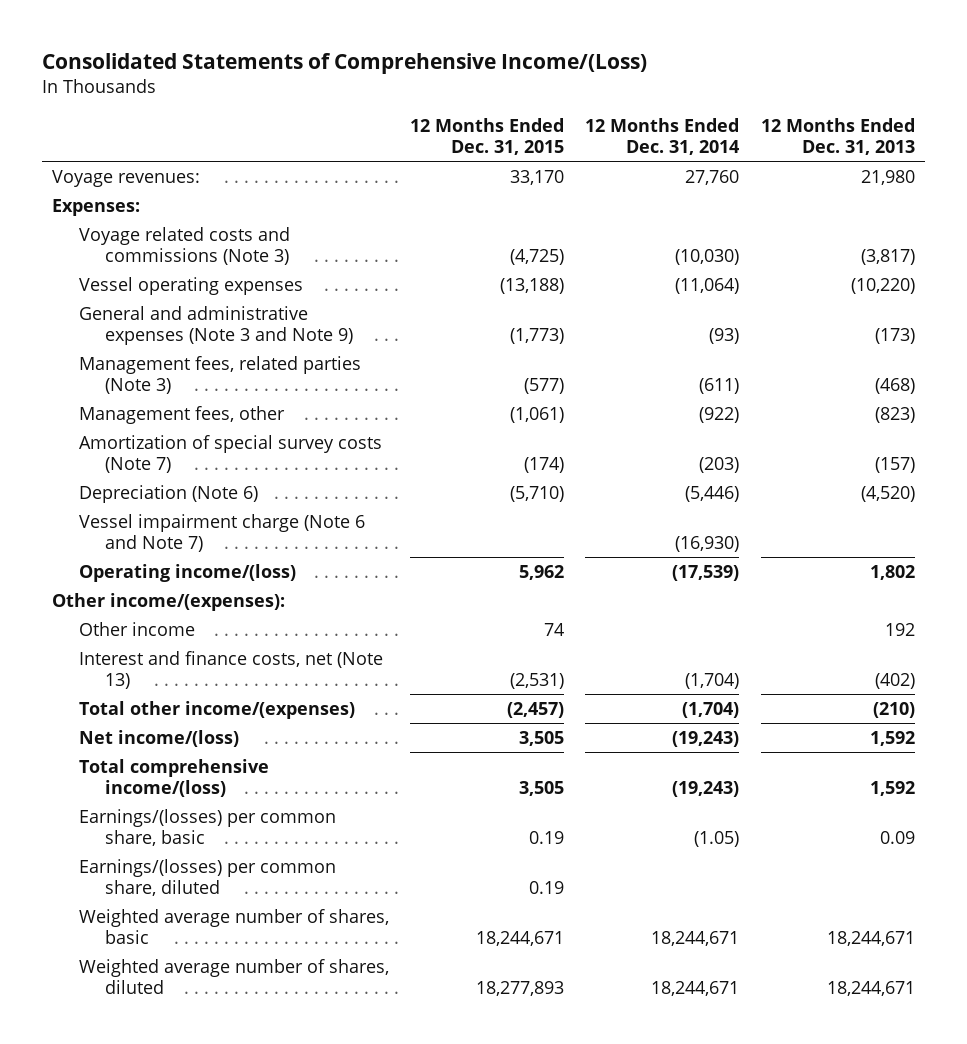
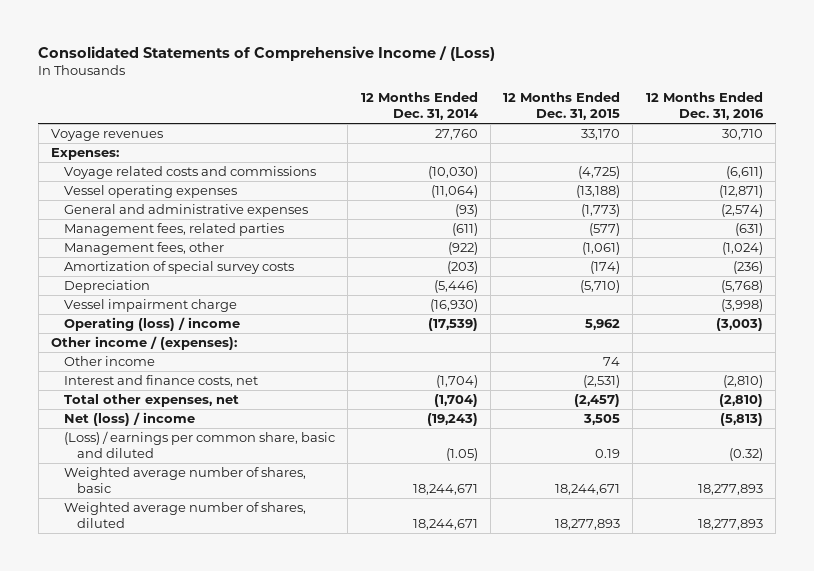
[41,53,647,75] Consolidated Statements of Comprehensive Income/(Loss) -> [38,45,496,61] Consolidated Statements of Comprehensive Income / (Loss)
[760,118,915,155] 12 Months Ended Dec. 31, 2013 -> none
none -> [645,92,764,121] 12 Months Ended Dec. 31, 2016
[52,170,201,188] Voyage revenues: -> [50,129,163,142] Voyage revenues
[78,227,290,265] Voyage related costs and commissions (Note 3) -> [63,166,316,180] Voyage related costs and commissions
[78,306,354,345] General and administrative expenses (Note 3 and Note 9) -> [63,204,308,218] General and administrative expenses
[78,356,361,394] Management fees, related parties (Note 3) -> [63,223,284,237] Management fees, related parties
[78,435,382,473] Amortization of special survey costs (Note 7) -> [63,261,294,275] Amortization of special survey costs
[78,485,258,504] Depreciation (Note 6) -> [63,280,150,294] Depreciation
[78,514,365,552] Vessel impairment charge (Note 6 and Note 7) -> [63,299,237,313] Vessel impairment charge
[78,564,296,583] Operating income/(loss) -> [63,317,240,332] Operating (loss) / income
[52,593,286,612] Other income/(expenses): -> [50,336,237,351] Other income / (expenses):
[78,759,269,797] Total comprehensive income/(loss) -> none
[78,859,336,896] Earnings/(losses) per common share, diluted -> none
[78,651,383,689] Interest and finance costs, net (Note 13) -> [63,375,258,388] Interest and finance costs, net
[78,701,355,720] Total other income/(expenses) -> [63,394,239,408] Total other expenses, net
[78,730,239,748] Net income/(loss) -> [63,412,195,427] Net (loss) / income
[78,809,336,846] Earnings/(losses) per common share, basic -> [63,431,335,459] (Loss) / earnings per common share, basic and diluted

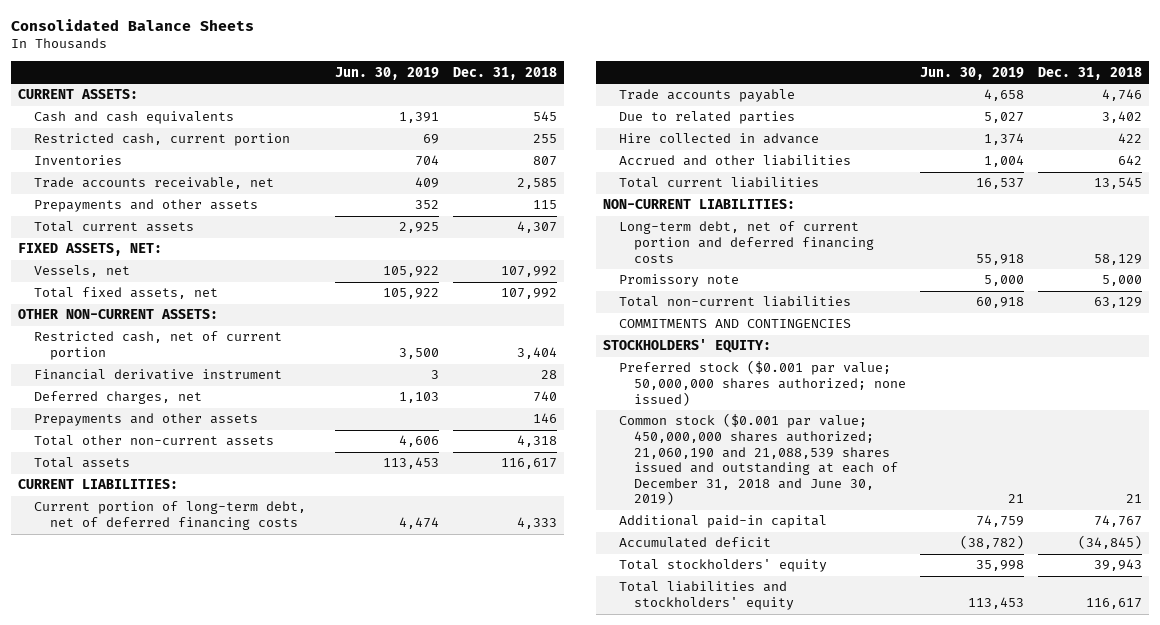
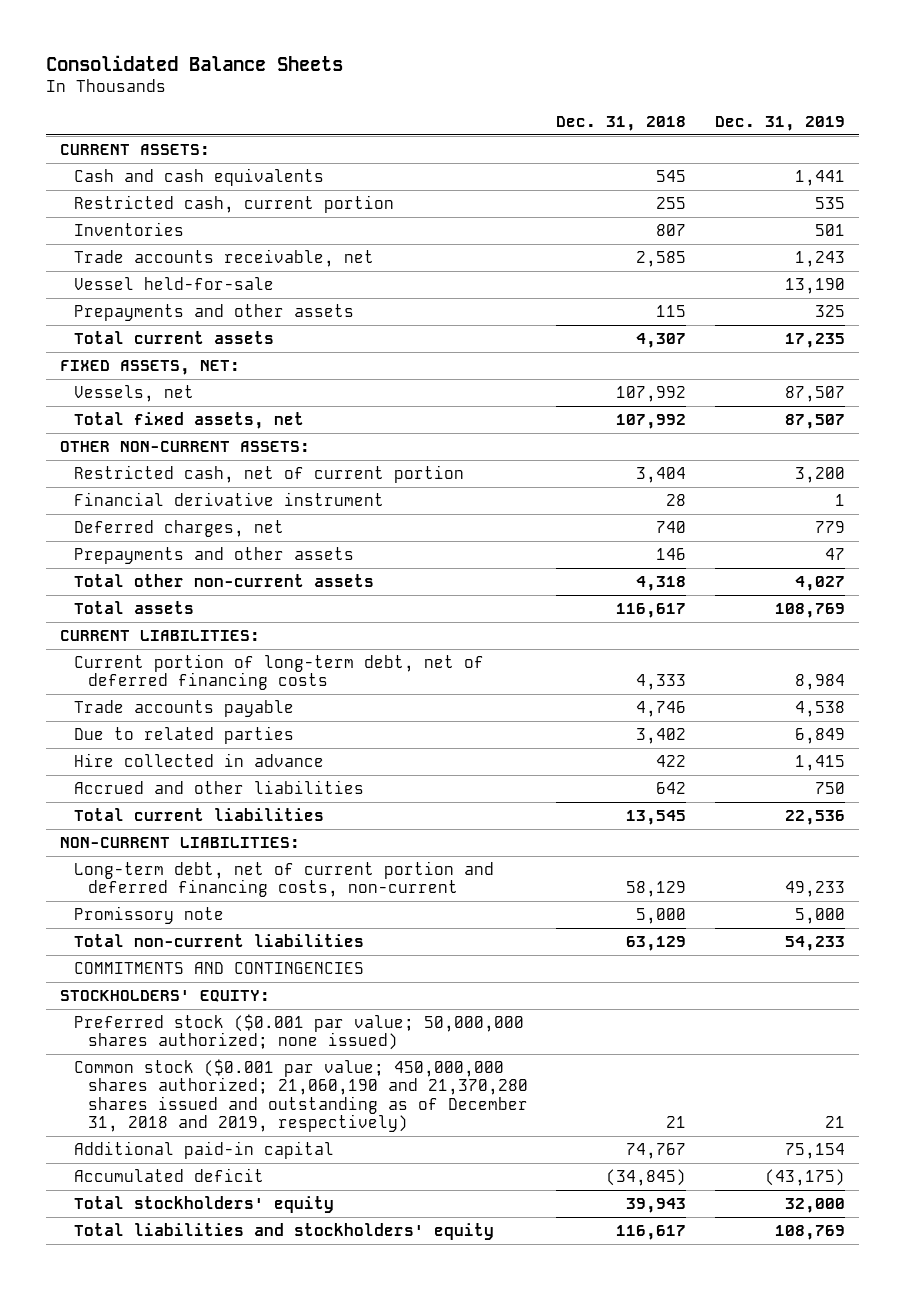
[335,66,440,80] Jun. 30, 2019 -> none
none -> [714,115,845,131] Dec. 31, 2019
none -> [74,277,275,291] Vessel held-for-sale
[618,221,875,263] Long-term debt, net of current portion and deferred financing costs -> [74,861,495,898] Long-term debt, net of current portion and deferred financing costs, non-current
[618,413,899,506] Common stock ($0.001 par value; 450,000,000 shares authorized; 21,060,190 and 21,088,539 shares issued and outstanding at each of December 31, 2018 and June 30, 2019) -> [74,1059,529,1133] Common stock ($0.001 par value; 450,000,000 shares authorized; 21,060,190 and 21,370,280 shares issued and outstanding as of December 31, 2018 and 2019, respectively)

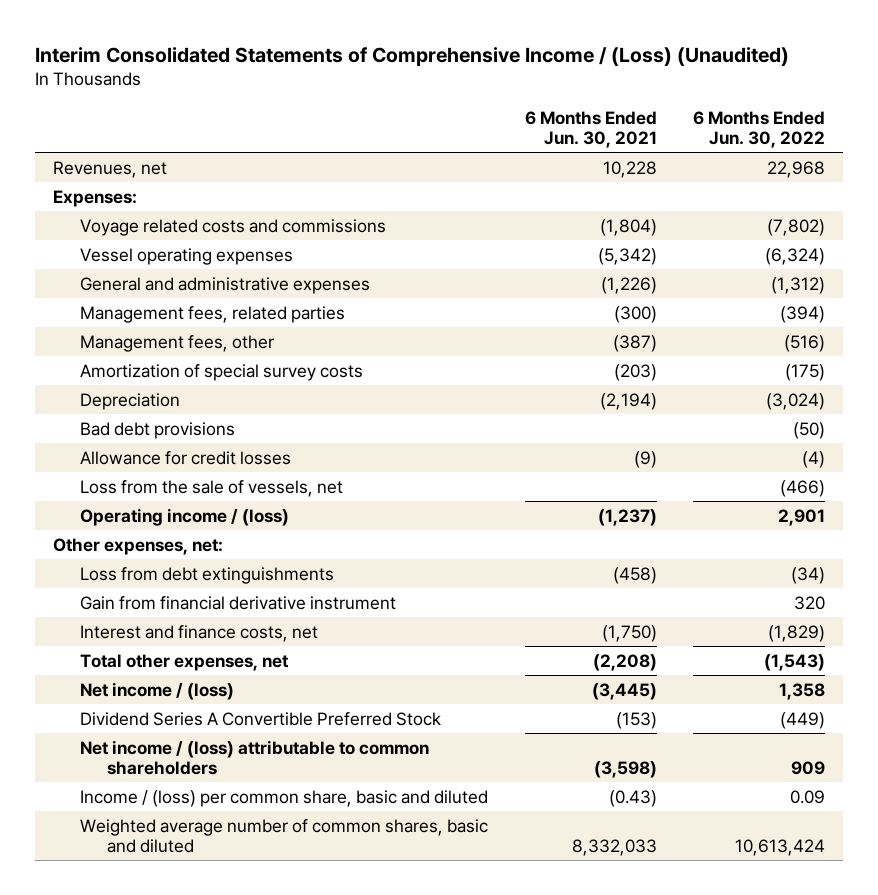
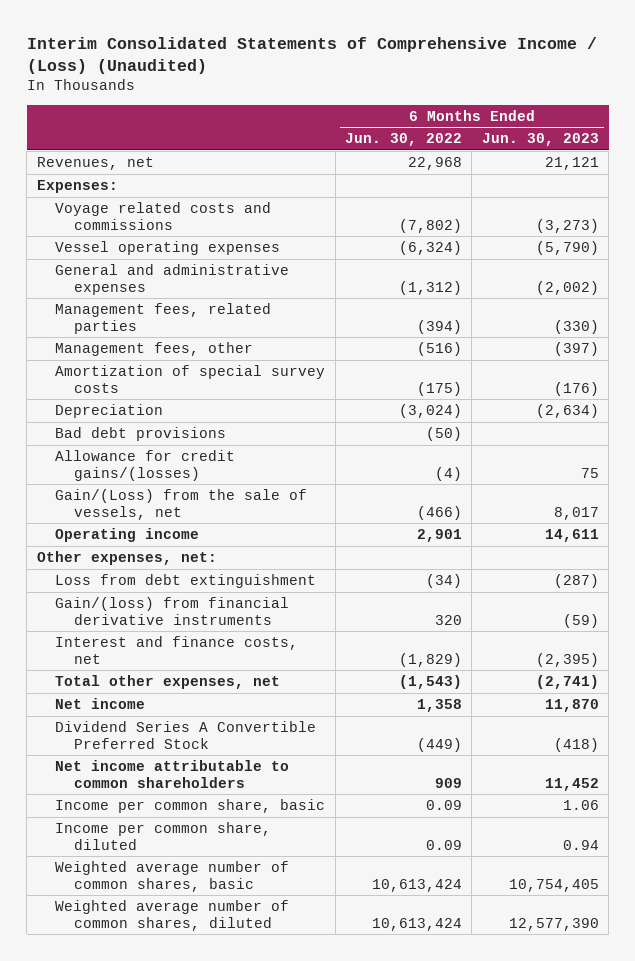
[524,110,657,148] 6 Months Ended Jun. 30, 2021 -> none
none -> [481,133,599,147] Jun. 30, 2023
[80,450,292,465] Allowance for credit losses -> [55,450,236,481] Allowance for credit gains/(losses)
[80,479,344,497] Loss from the sale of vessels, net -> [55,489,308,520] Gain/(Loss) from the sale of vessels, net
[80,507,290,526] Operating income / (loss) -> [55,528,200,543] Operating income
[80,566,335,584] Loss from debt extinguishments -> [55,574,317,589] Loss from debt extinguishment
[80,595,397,610] Gain from financial derivative instrument -> [55,597,290,625] Gain/(loss) from financial derivative instruments
[80,681,235,700] Net income / (loss) -> [55,698,146,710] Net income
[80,739,430,775] Net income / (loss) attributable to common shareholders -> [55,760,290,788] Net income attributable to common shareholders
[80,789,489,807] Income / (loss) per common share, basic and diluted -> [55,799,326,814] Income per common share, basic
none -> [55,822,272,850] Income per common share, diluted
[80,818,489,853] Weighted average number of common shares, basic and diluted -> [55,861,290,892] Weighted average number of common shares, basic
none -> [55,900,290,931] Weighted average number of common shares, diluted

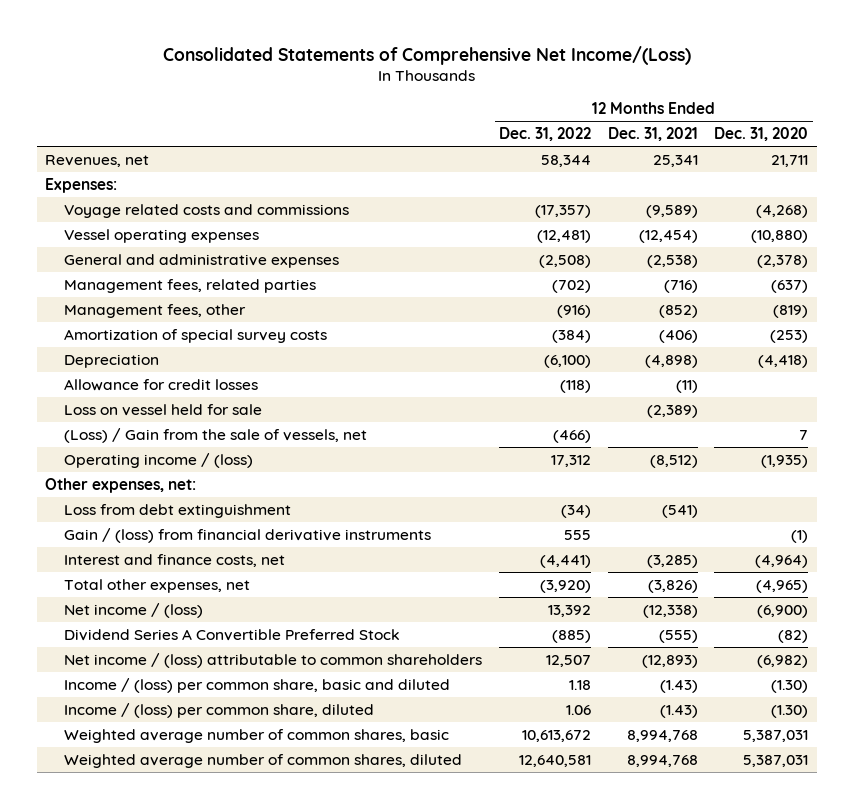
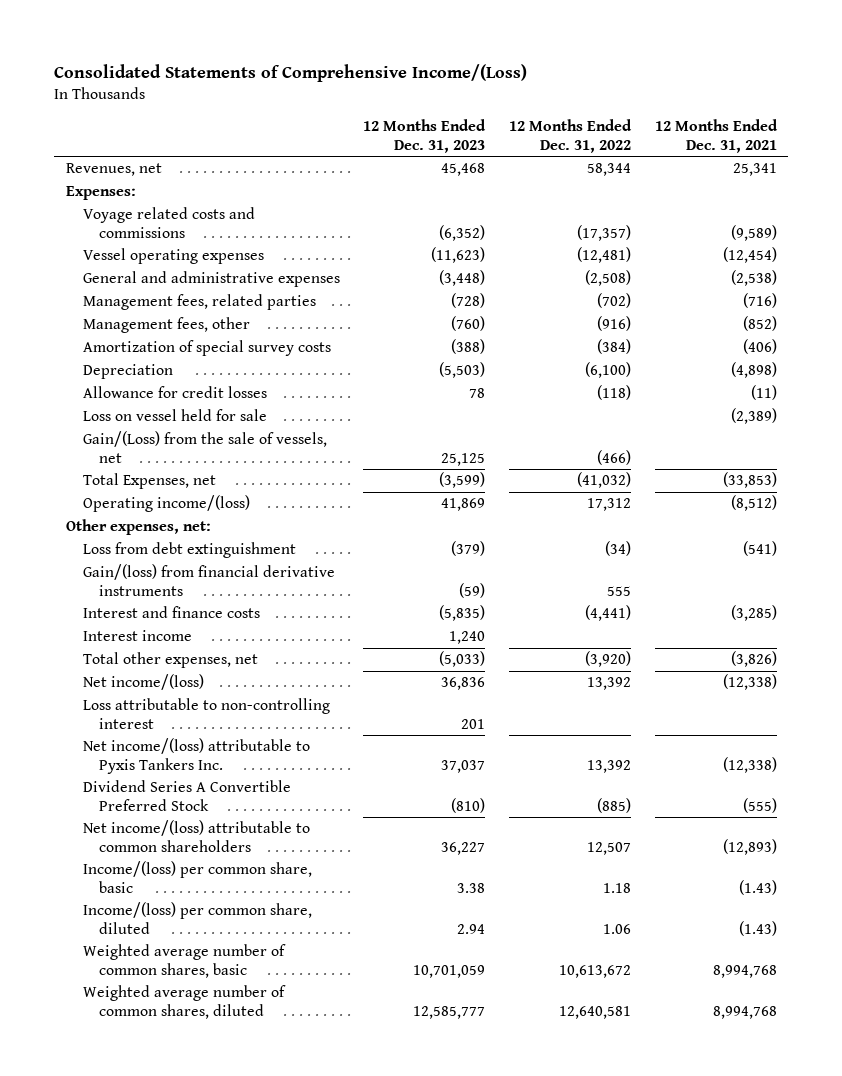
[162,45,691,65] Consolidated Statements of Comprehensive Net Income/(Loss) -> [53,64,527,83] Consolidated Statements of Comprehensive Income/(Loss)
[714,127,809,142] Dec. 31, 2020 -> none
none -> [363,119,487,153] 12 Months Ended Dec. 31, 2023
[64,427,368,443] (Loss) / Gain from the sale of vessels, net -> [82,431,327,463] Gain/(Loss) from the sale of vessels, net
none -> [82,473,216,490] Total Expenses, net
[64,452,254,468] Operating income / (loss) -> [82,495,250,513] Operating income/(loss)
[64,527,432,543] Gain / (loss) from financial derivative instruments -> [82,564,335,596] Gain/(loss) from financial derivative instruments
[64,553,286,567] Interest and finance costs, net -> [82,606,260,619] Interest and finance costs
none -> [82,630,192,642] Interest income
none -> [82,674,204,691] Net income/(loss)
none -> [82,698,330,729] Loss attributable to non-controlling interest
[64,602,204,618] Net income / (loss) -> [82,738,310,774] Net income/(loss) attributable to Pyxis Tankers Inc.
[64,652,483,668] Net income / (loss) attributable to common shareholders -> [82,820,310,852] Net income/(loss) attributable to common shareholders
[64,677,451,693] Income / (loss) per common share, basic and diluted -> [82,861,312,893] Income/(loss) per common share, basic
[64,702,375,718] Income / (loss) per common share, diluted -> [82,902,312,934] Income/(loss) per common share, diluted

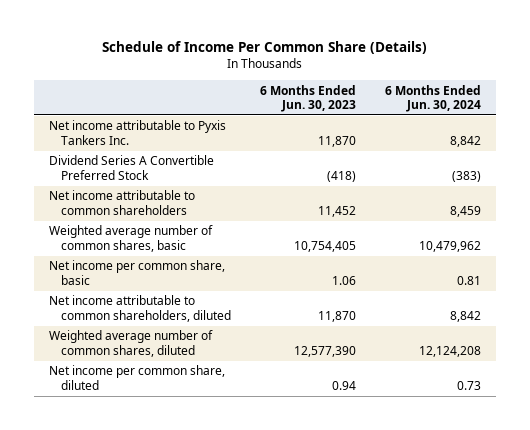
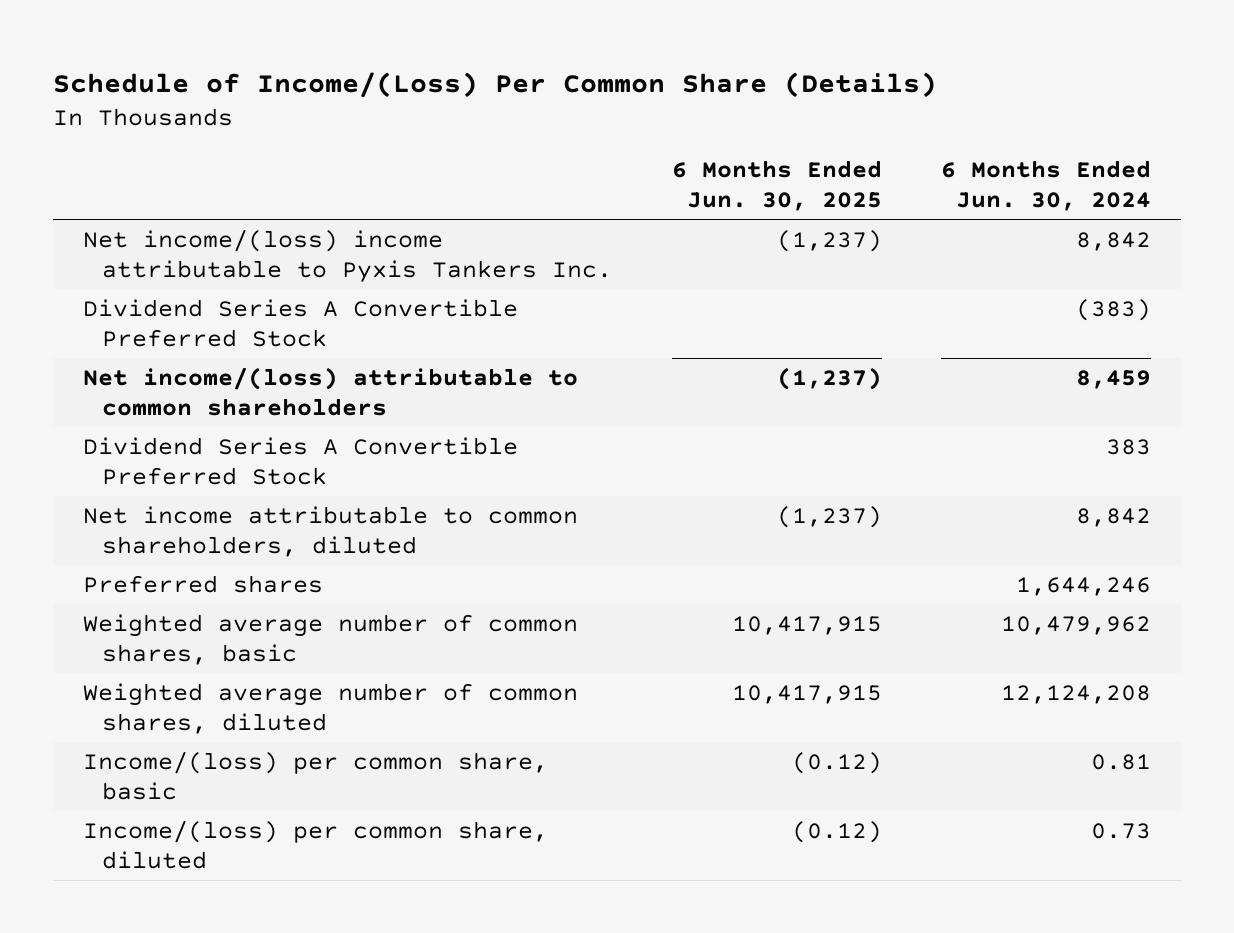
[102,41,428,55] Schedule of Income Per Common Share (Details) -> [53,71,938,98] Schedule of Income/(Loss) Per Common Share (Details)
[260,84,357,113] 6 Months Ended Jun. 30, 2023 -> none
none -> [671,159,882,211] 6 Months Ended Jun. 30, 2025
[48,120,226,145] Net income attributable to Pyxis Tankers Inc. -> [82,228,613,283] Net income/(loss) income attributable to Pyxis Tankers Inc.
[48,260,225,285] Net income per common share, basic -> none
[48,190,195,215] Net income attributable to common shareholders -> [82,366,578,416] Net income/(loss) attributable to common shareholders
none -> [82,436,518,485] Dividend Series A Convertible Preferred Stock
none -> [82,574,323,593] Preferred shares
[48,225,213,252] Weighted average number of common shares, basic -> [82,613,578,665] Weighted average number of common shares, basic
none -> [82,750,548,800] Income/(loss) per common share, basic
[48,365,225,390] Net income per common share, diluted -> [82,819,548,869] Income/(loss) per common share, diluted

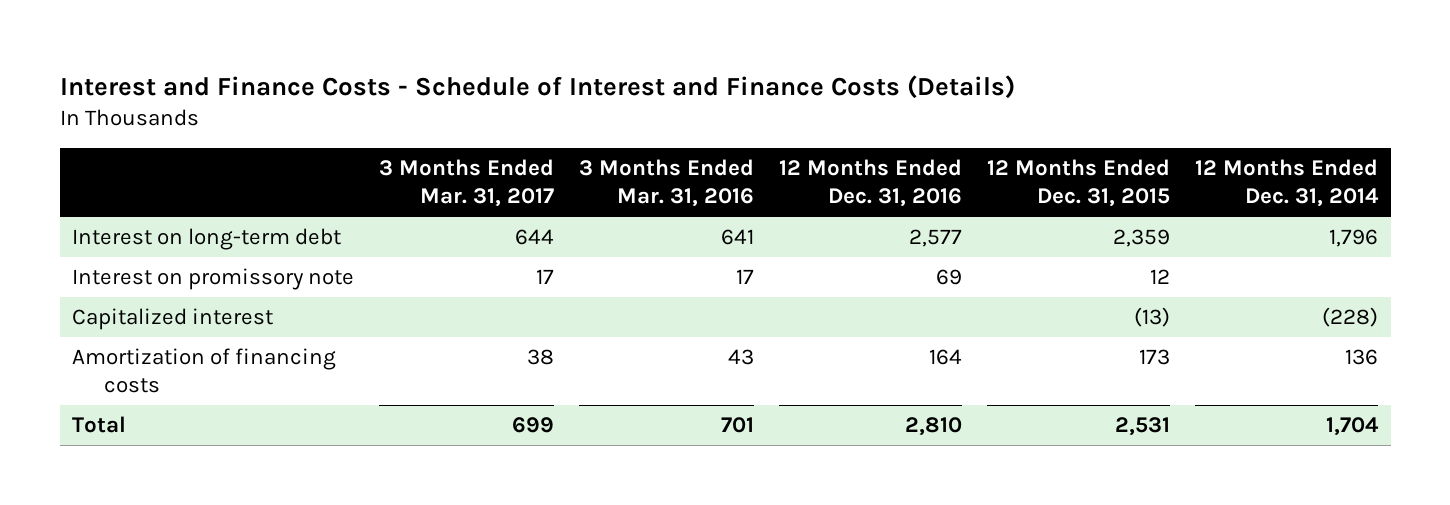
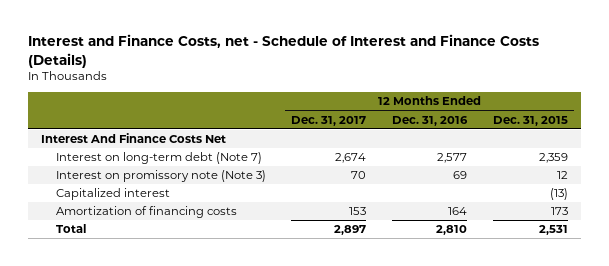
[59,74,1015,99] Interest and Finance Costs - Schedule of Interest and Finance Costs (Details) -> [28,34,540,68] Interest and Finance Costs, net - Schedule of Interest and Finance Costs (Details)
[379,159,555,207] 3 Months Ended Mar. 31, 2017 -> none
[579,159,755,207] 3 Months Ended Mar. 31, 2016 -> none
[1195,159,1380,207] 12 Months Ended Dec. 31, 2014 -> none
none -> [291,115,367,126] Dec. 31, 2017
none -> [41,133,227,144] Interest And Finance Costs Net
[72,228,342,251] Interest on long-term debt -> [55,152,262,165] Interest on long-term debt (Note 7)
[72,268,355,291] Interest on promissory note -> [55,170,266,183] Interest on promissory note (Note 3)

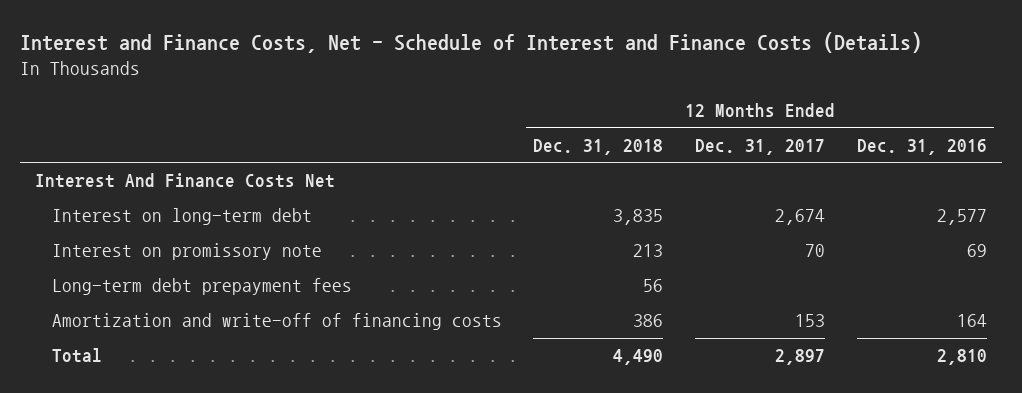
[28,34,540,68] Interest and Finance Costs, net - Schedule of Interest and Finance Costs (Details) -> [19,31,922,53] Interest and Finance Costs, Net - Schedule of Interest and Finance Costs (Details)
[492,115,568,126] Dec. 31, 2015 -> none
none -> [533,139,664,156] Dec. 31, 2018
[55,188,170,201] Capitalized interest -> none
[55,152,262,165] Interest on long-term debt (Note 7) -> [51,208,312,226] Interest on long-term debt
[55,170,266,183] Interest on promissory note (Note 3) -> [51,243,322,261] Interest on promissory note
none -> [51,278,352,296] Long-term debt prepayment fees
[55,206,237,219] Amortization of financing costs -> [51,313,502,331] Amortization and write-off of financing costs

